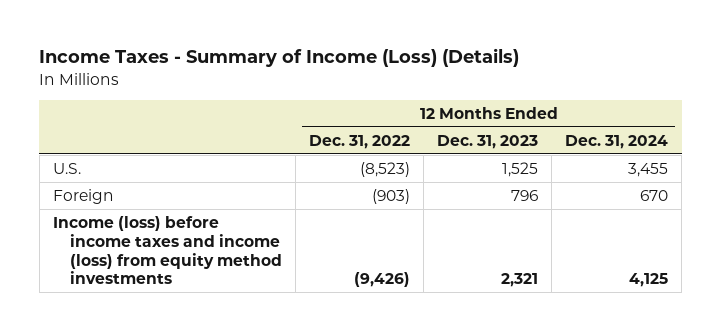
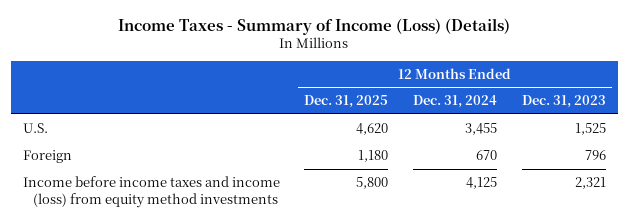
[309,134,411,149] Dec. 31, 2022 -> none
none -> [304,95,389,109] Dec. 31, 2025
[52,215,283,285] Income (loss) before income taxes and income (loss) from equity method investments -> [22,175,280,208] Income before income taxes and income (loss) from equity method investments

